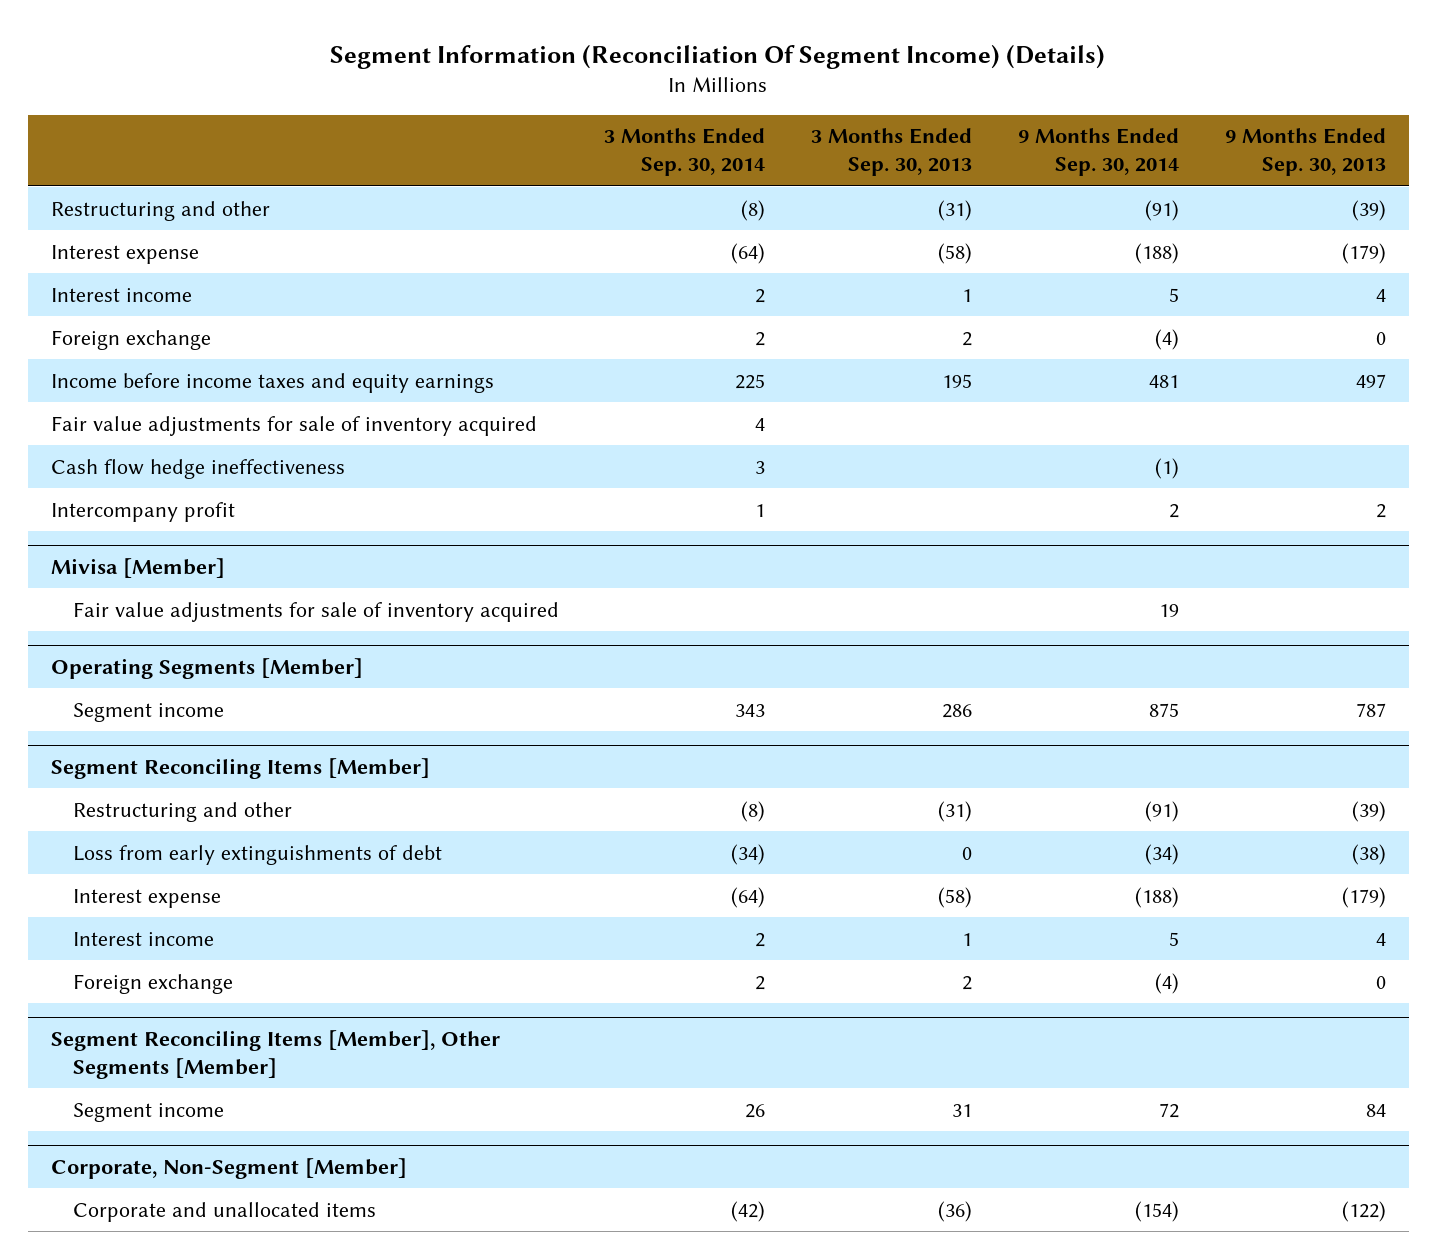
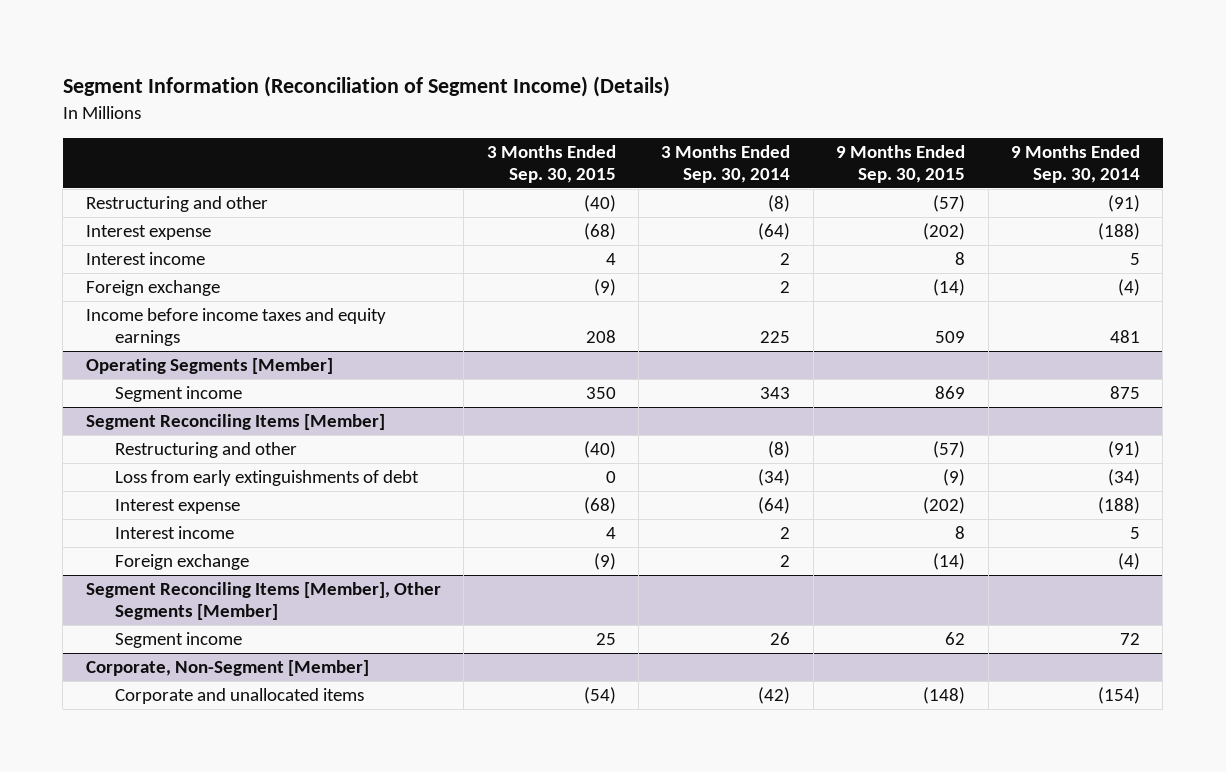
[330,43,1106,69] Segment Information (Reconciliation Of Segment Income) (Details) -> [62,75,670,97] Segment Information (Reconciliation of Segment Income) (Details)
[811,128,973,177] 3 Months Ended Sep. 30, 2013 -> none
[1224,128,1386,177] 9 Months Ended Sep. 30, 2013 -> none
none -> [486,145,616,184] 3 Months Ended Sep. 30, 2015
none -> [836,145,966,184] 9 Months Ended Sep. 30, 2015
[51,415,538,436] Fair value adjustments for sale of inventory acquired -> none
[51,458,346,479] Cash flow hedge ineffectiveness -> none
[51,501,236,522] Intercompany profit -> none
[51,557,226,578] Mivisa [Member] -> none
[72,601,559,622] Fair value adjustments for sale of inventory acquired -> none

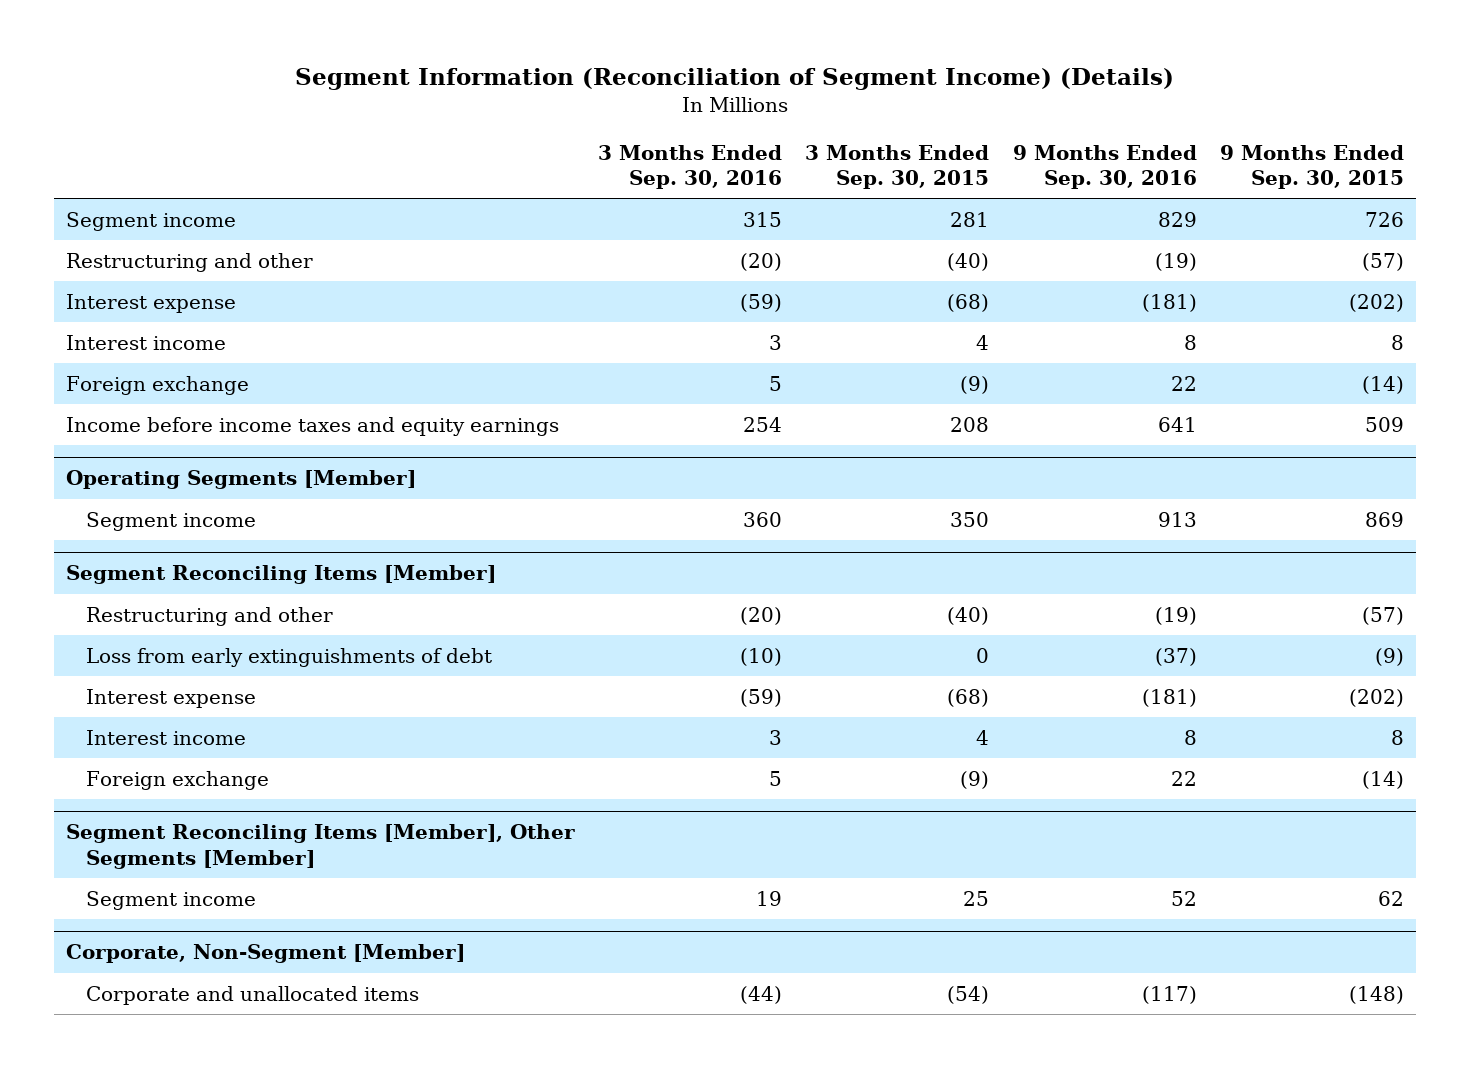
[661,145,791,184] 3 Months Ended Sep. 30, 2014 -> none
[1010,145,1140,184] 9 Months Ended Sep. 30, 2014 -> none
none -> [598,145,783,190] 3 Months Ended Sep. 30, 2016
none -> [1012,145,1197,190] 9 Months Ended Sep. 30, 2016
none -> [65,211,236,231] Segment income

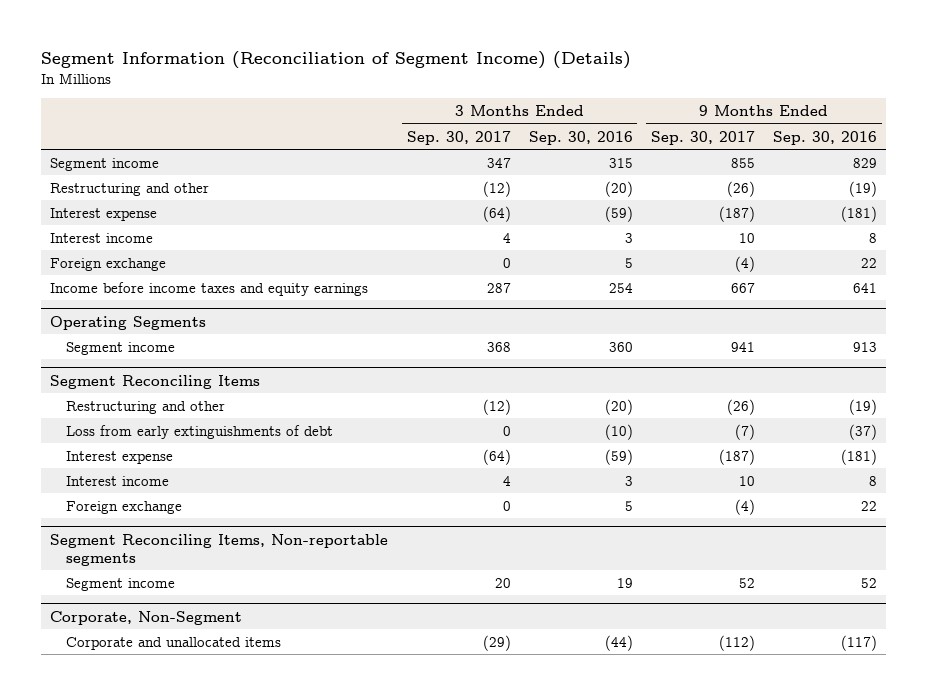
[805,145,990,190] 3 Months Ended Sep. 30, 2015 -> none
[1220,145,1405,190] 9 Months Ended Sep. 30, 2015 -> none
none -> [406,130,511,145] Sep. 30, 2017
none -> [650,130,755,145] Sep. 30, 2017
[65,470,416,490] Operating Segments [Member] -> [50,315,207,330] Operating Segments
[65,565,496,585] Segment Reconciling Items [Member] -> [50,374,261,389] Segment Reconciling Items
[65,824,575,869] Segment Reconciling Items [Member], Other Segments [Member] -> none
none -> [50,533,389,566] Segment Reconciling Items, Non-reportable segments
[65,944,465,964] Corporate, Non-Segment [Member] -> [50,610,243,625] Corporate, Non-Segment

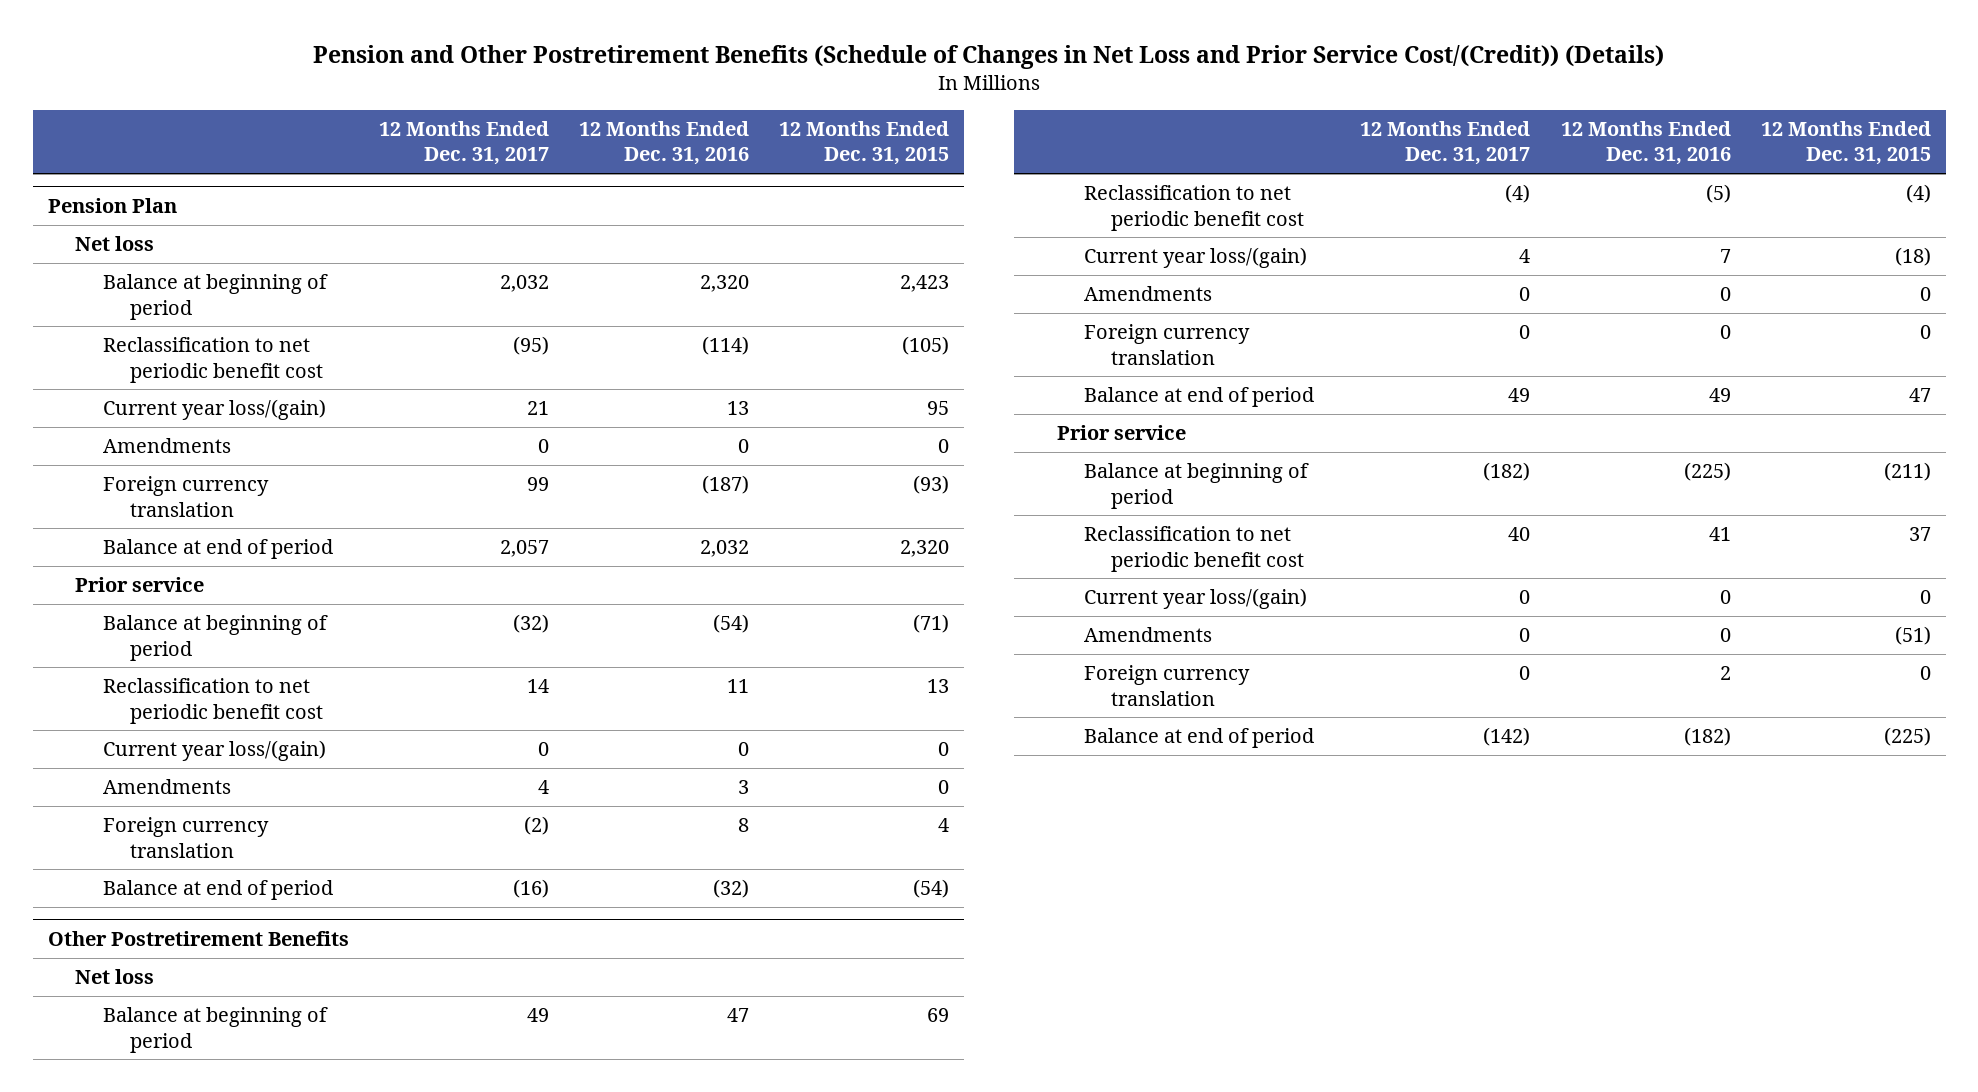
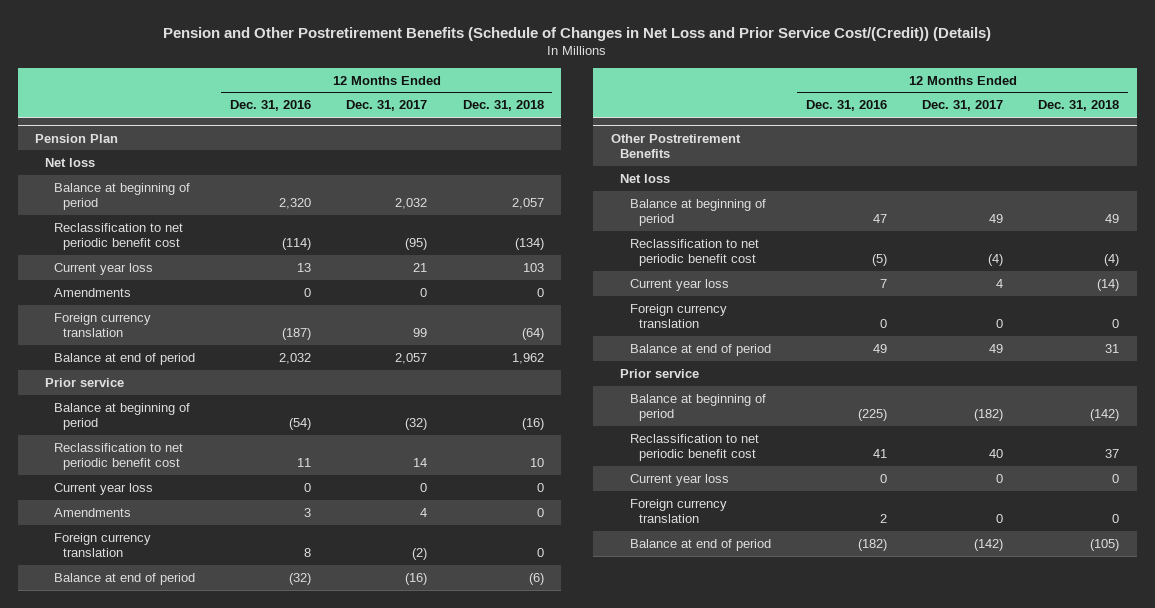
[779,120,950,166] 12 Months Ended Dec. 31, 2015 -> none
none -> [462,100,544,112] Dec. 31, 2018
[102,399,326,421] Current year loss/(gain) -> [53,262,153,275] Current year loss
[102,740,326,762] Current year loss/(gain) -> [53,482,153,495] Current year loss
[1083,286,1212,302] Amendments -> none
[1083,247,1307,269] Current year loss/(gain) -> [629,278,729,291] Current year loss
[1083,627,1212,643] Amendments -> none
[1083,588,1307,610] Current year loss/(gain) -> [629,473,729,486] Current year loss

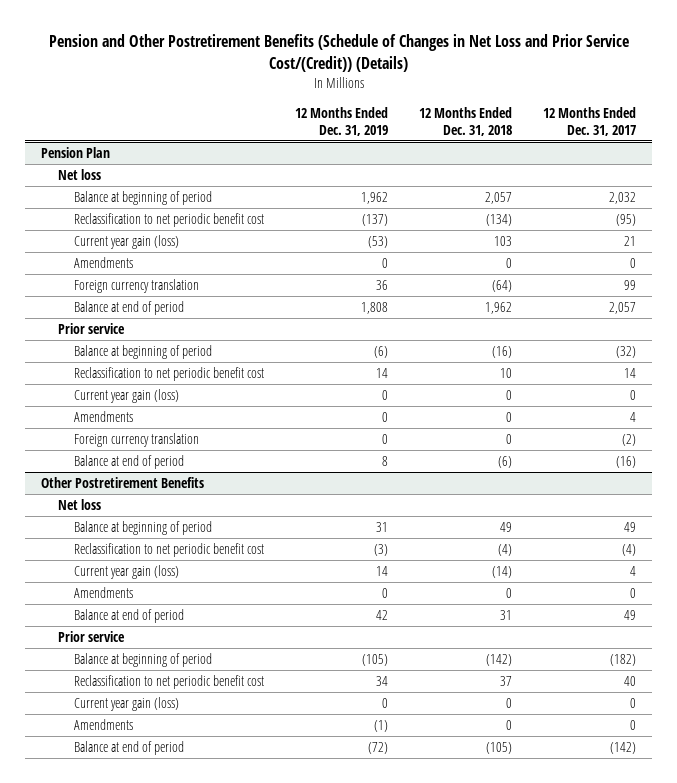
[230,100,312,112] Dec. 31, 2016 -> none
none -> [295,107,389,136] 12 Months Ended Dec. 31, 2019
[53,262,153,275] Current year loss -> [74,234,180,249] Current year gain (loss)
[53,482,153,495] Current year loss -> [74,388,180,403] Current year gain (loss)
[629,303,727,329] Foreign currency translation -> none
[629,278,729,291] Current year loss -> [74,564,180,579] Current year gain (loss)
none -> [74,586,134,598] Amendments
[629,498,727,524] Foreign currency translation -> none
[629,473,729,486] Current year loss -> [74,696,180,711] Current year gain (loss)
none -> [74,718,134,730] Amendments

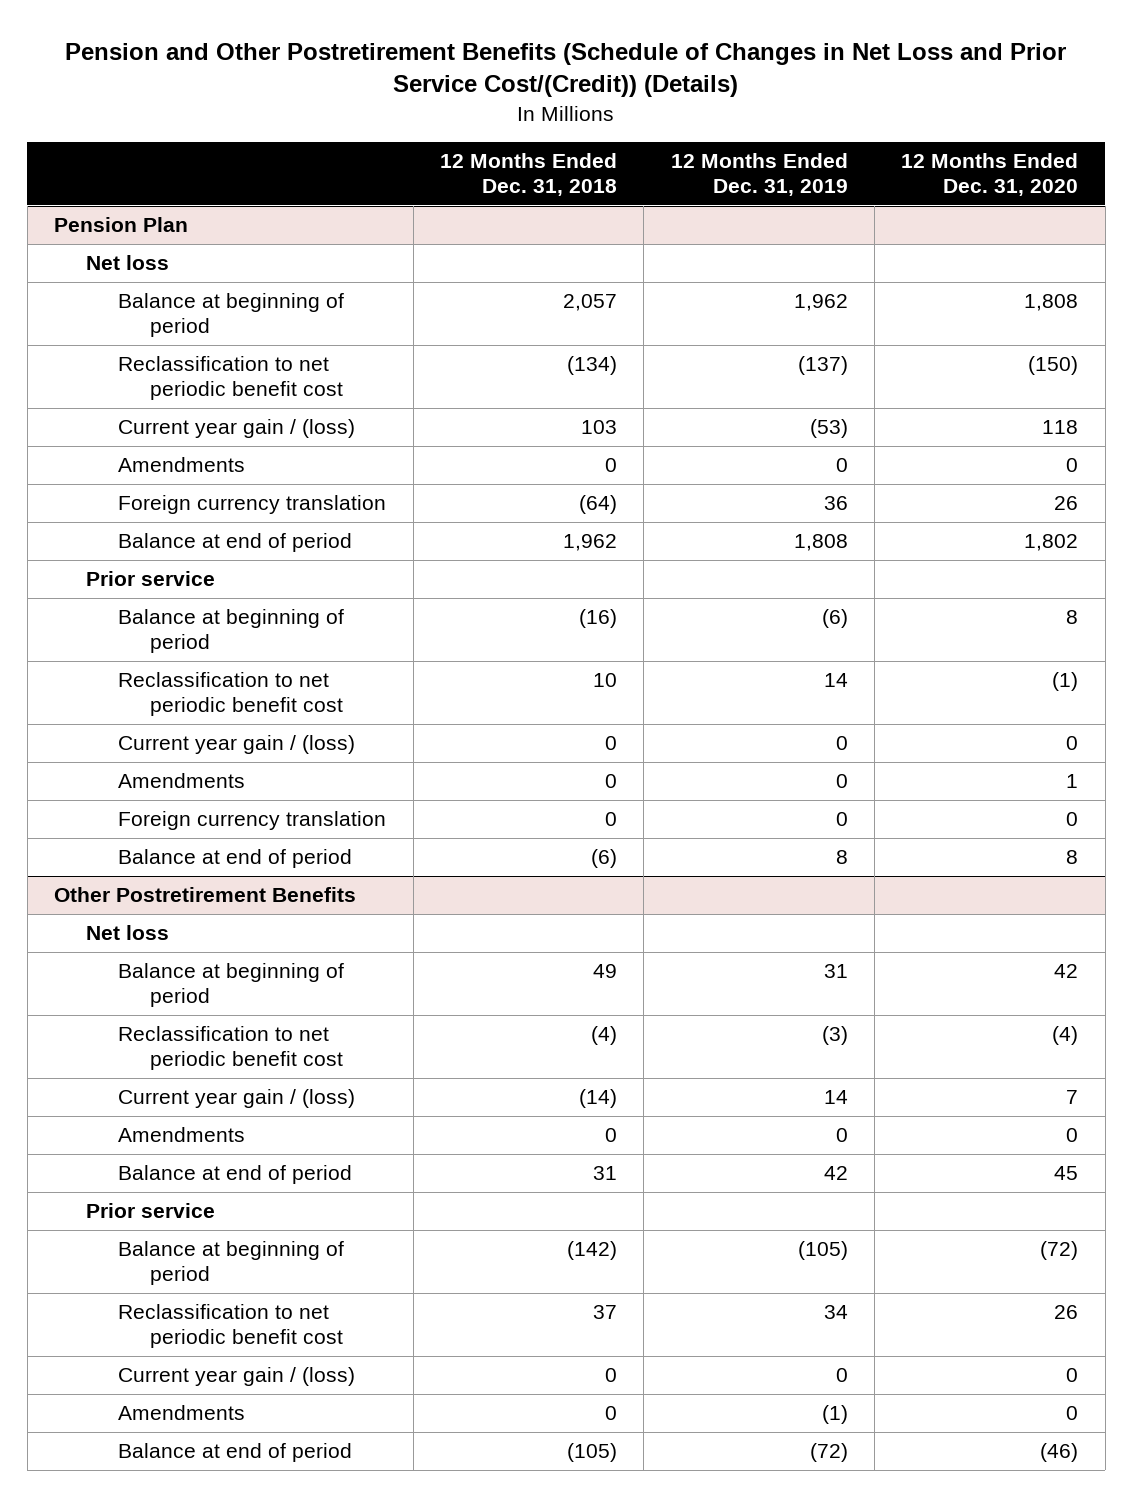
[543,107,637,136] 12 Months Ended Dec. 31, 2017 -> none
none -> [901,152,1079,197] 12 Months Ended Dec. 31, 2020
[74,234,180,249] Current year gain (loss) -> [118,419,356,439] Current year gain / (loss)
[74,388,180,403] Current year gain (loss) -> [118,735,356,755] Current year gain / (loss)
[74,564,180,579] Current year gain (loss) -> [118,1089,356,1109] Current year gain / (loss)
[74,696,180,711] Current year gain (loss) -> [118,1367,356,1387] Current year gain / (loss)

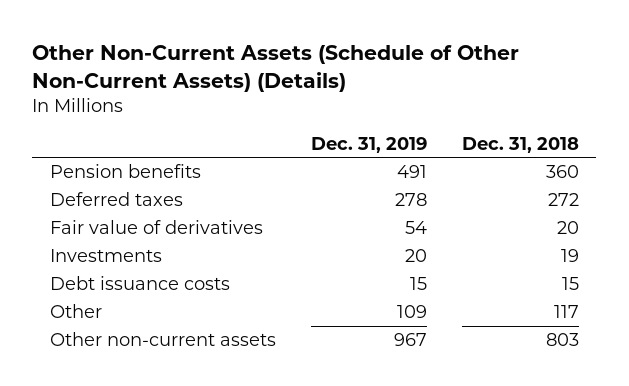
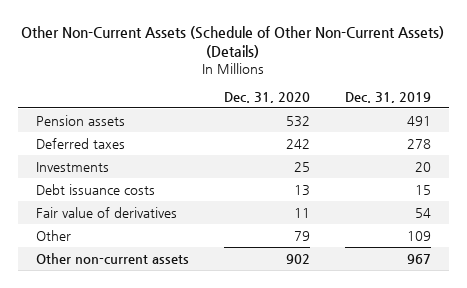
[461,136,579,153] Dec. 31, 2018 -> none
none -> [223,91,310,103] Dec. 31, 2020
[49,164,201,179] Pension benefits -> [35,114,125,126] Pension assets
[49,220,263,235] Fair value of derivatives -> [35,206,177,218] Fair value of derivatives

